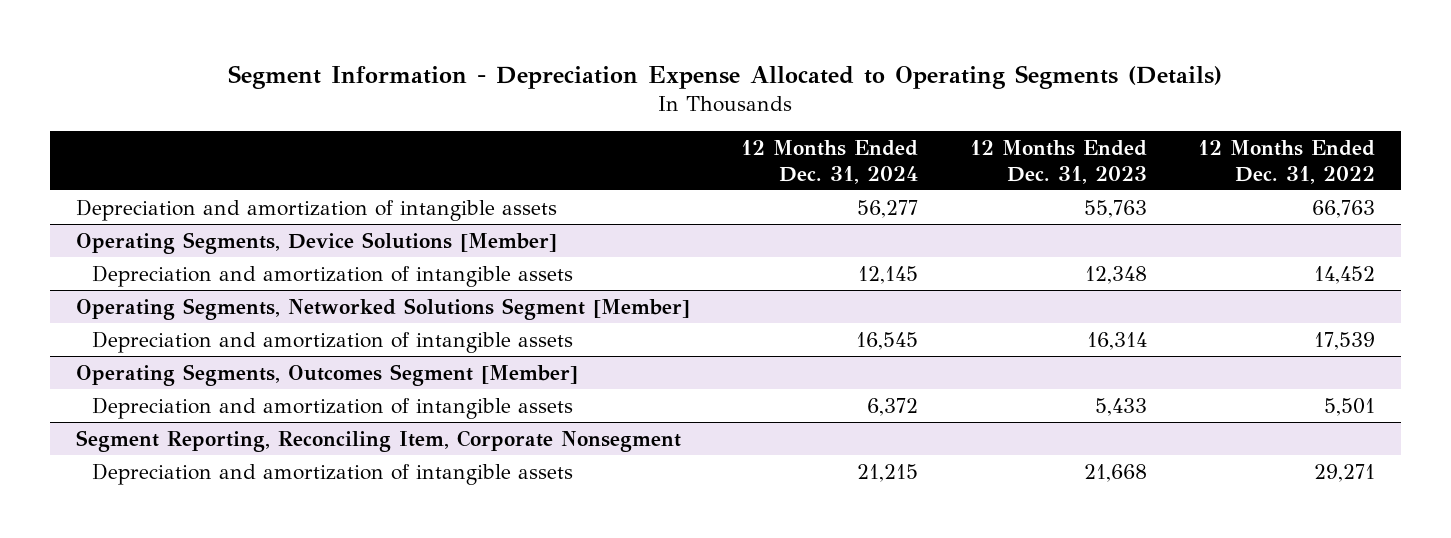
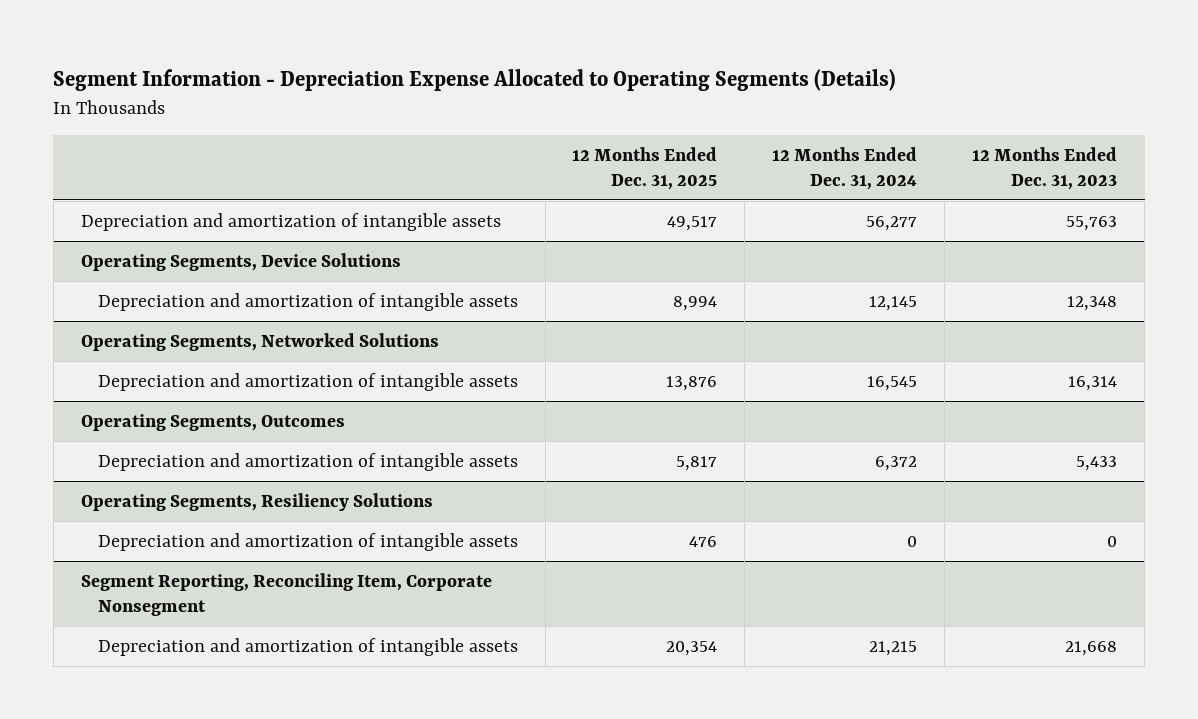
[1198,139,1376,184] 12 Months Ended Dec. 31, 2022 -> none
none -> [572,146,718,190] 12 Months Ended Dec. 31, 2025
[75,231,557,254] Operating Segments, Device Solutions [Member] -> [80,253,401,272] Operating Segments, Device Solutions
[75,297,690,320] Operating Segments, Networked Solutions Segment [Member] -> [80,333,439,352] Operating Segments, Networked Solutions
[75,363,578,386] Operating Segments, Outcomes Segment [Member] -> [80,414,345,432] Operating Segments, Outcomes
none -> [80,493,433,512] Operating Segments, Resiliency Solutions
none -> [97,533,518,552] Depreciation and amortization of intangible assets

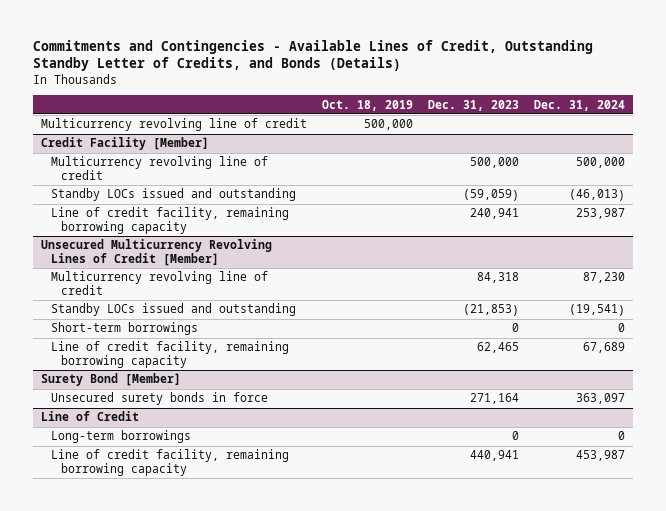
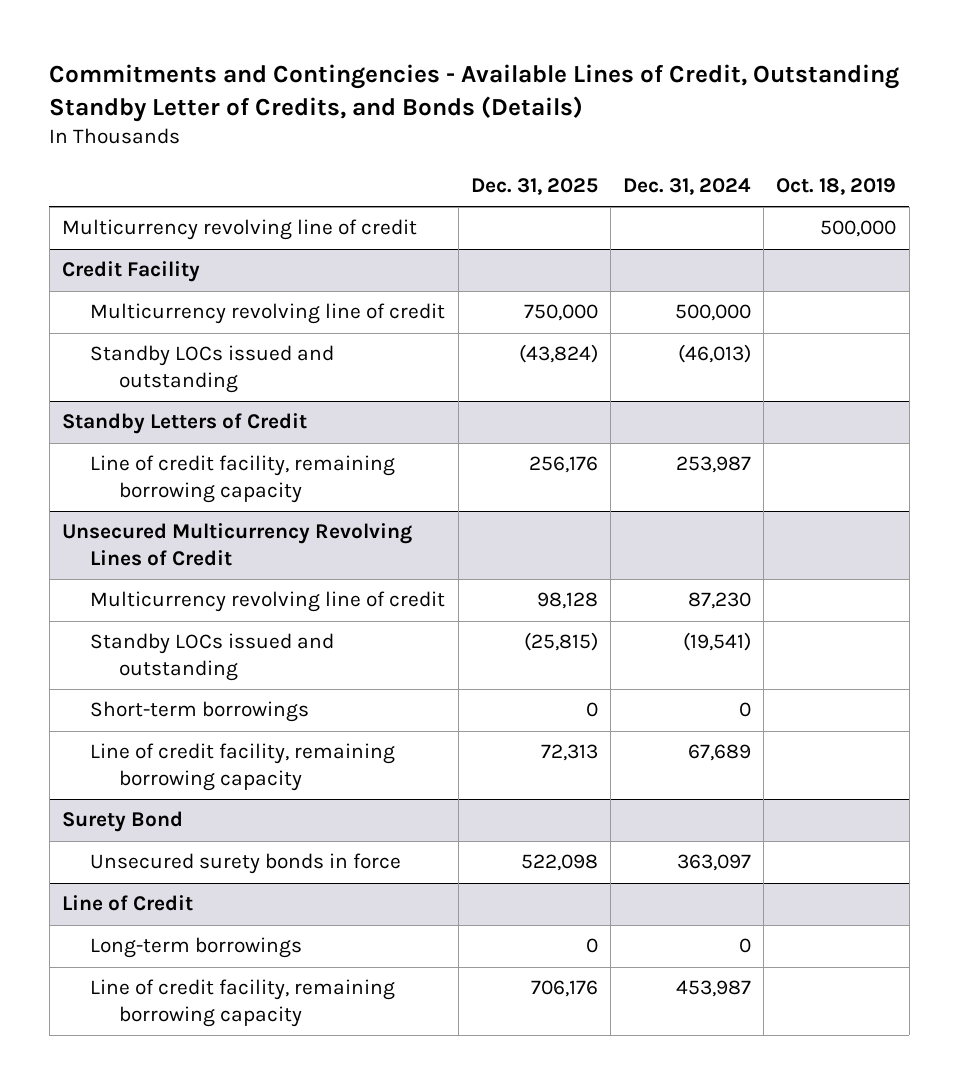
[427,99,519,111] Dec. 31, 2023 -> none
none -> [470,177,598,195] Dec. 31, 2025
[40,137,209,151] Credit Facility [Member] -> [61,261,200,283] Credit Facility
none -> [61,413,307,435] Standby Letters of Credit
[40,239,272,267] Unsecured Multicurrency Revolving Lines of Credit [Member] -> [61,523,412,566] Unsecured Multicurrency Revolving Lines of Credit
[40,373,181,387] Surety Bond [Member] -> [61,811,183,833] Surety Bond

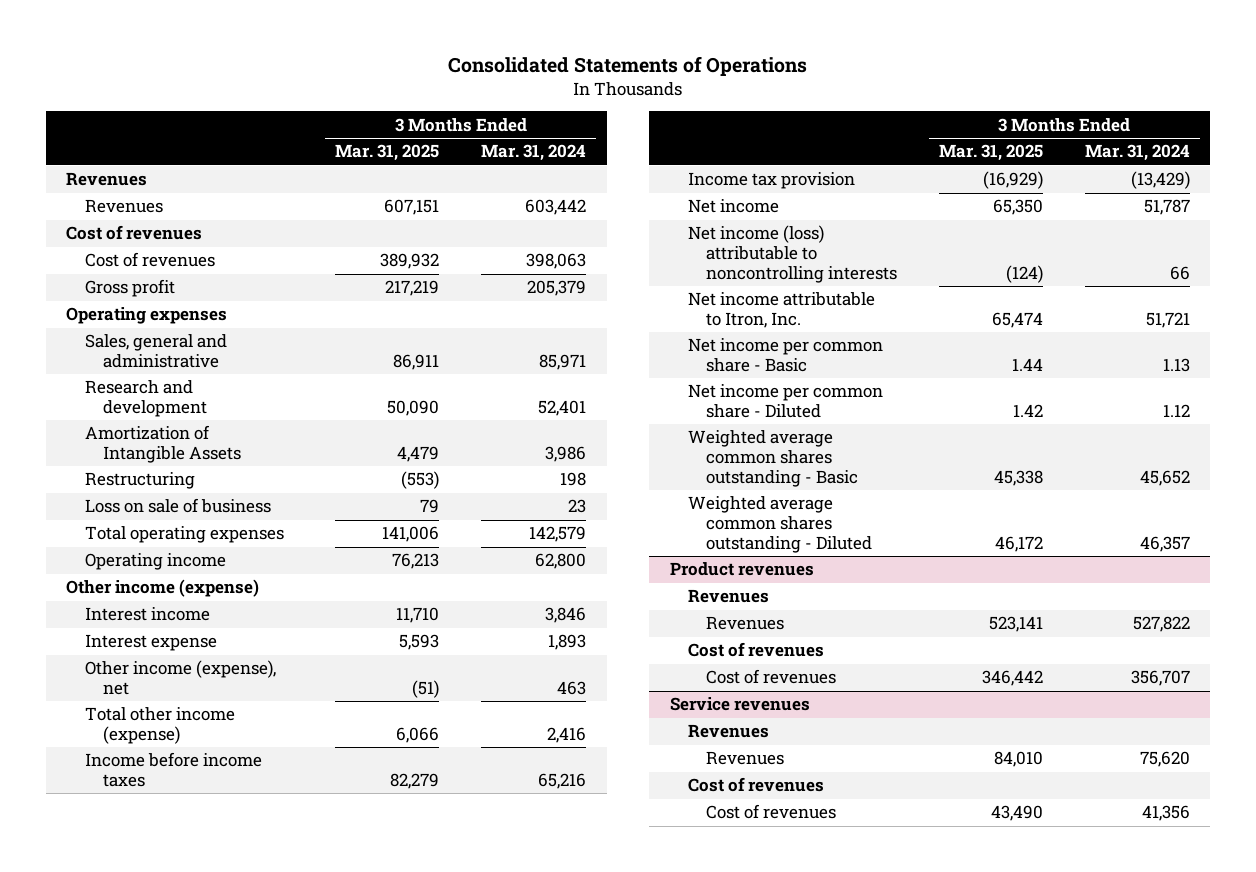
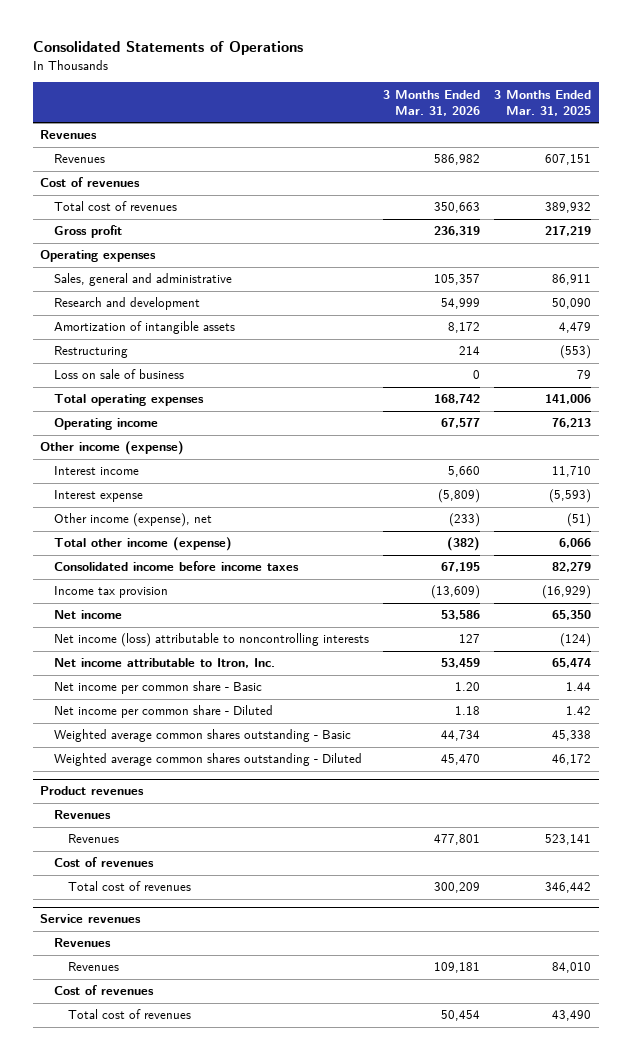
[481,144,587,162] Mar. 31, 2024 -> none
none -> [383,89,481,116] 3 Months Ended Mar. 31, 2026
[84,252,215,268] Cost of revenues -> [53,201,177,212] Total cost of revenues
[84,425,241,464] Amortization of Intangible Assets -> [53,321,235,335] Amortization of intangible assets
[399,634,440,651] 5,593 -> [549,489,592,504] (5,593)
[84,752,262,788] Income before income taxes -> [53,561,299,572] Consolidated income before income taxes
[706,669,837,685] Cost of revenues -> [67,881,191,892] Total cost of revenues
[706,804,837,820] Cost of revenues -> [67,1009,191,1020] Total cost of revenues

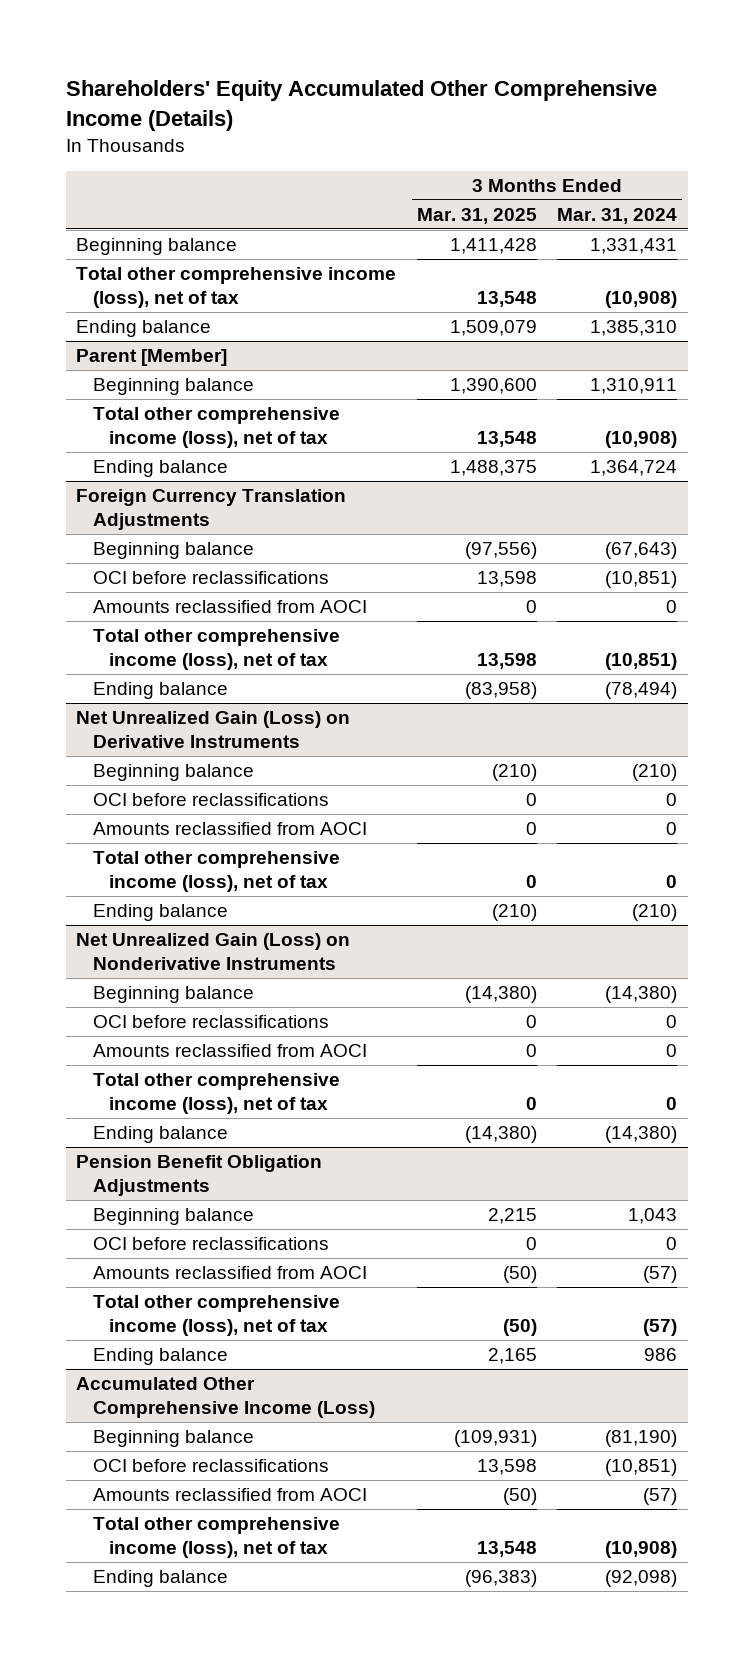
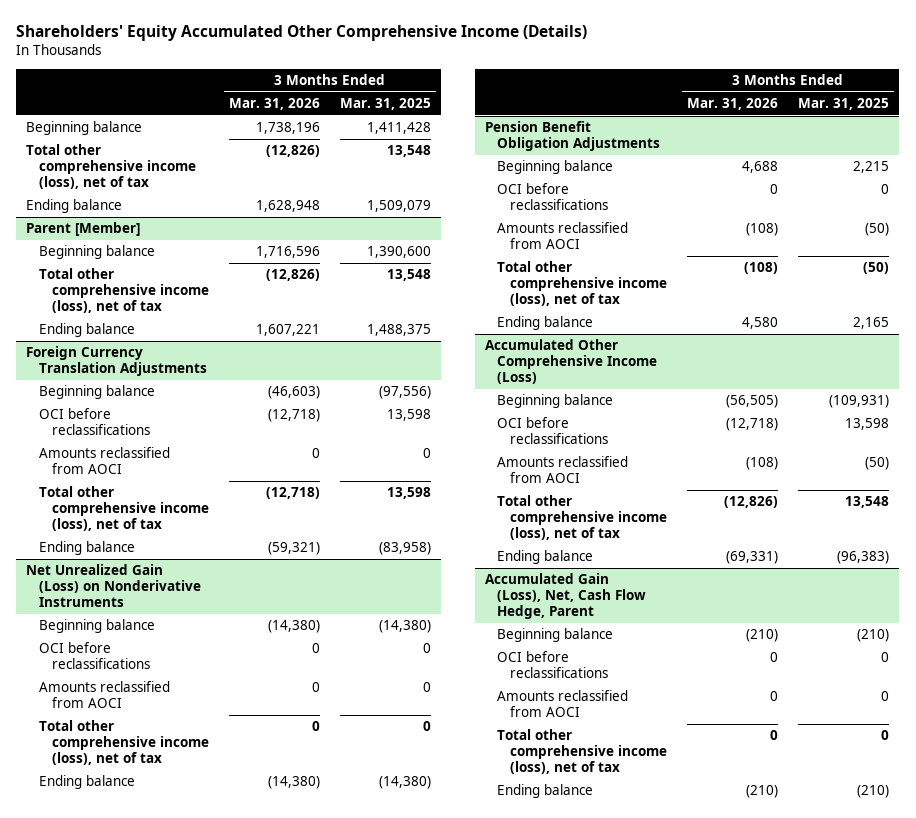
[557,207,678,224] Mar. 31, 2024 -> none
none -> [229,98,321,111] Mar. 31, 2026
[76,711,351,749] Net Unrealized Gain (Loss) on Derivative Instruments -> none
[92,764,254,782] Beginning balance -> none
[92,793,329,807] OCI before reclassifications -> none
[92,822,367,836] Amounts reclassified from AOCI -> none
[92,851,340,893] Total other comprehensive income (loss), net of tax -> none
[92,904,228,922] Ending balance -> none
none -> [484,573,647,619] Accumulated Gain (Loss), Net, Cash Flow Hedge, Parent
none -> [497,628,614,643] Beginning balance
none -> [497,651,609,679] OCI before reclassifications
none -> [497,690,629,718] Amounts reclassified from AOCI
none -> [497,729,668,774] Total other comprehensive income (loss), net of tax
none -> [497,784,594,799] Ending balance

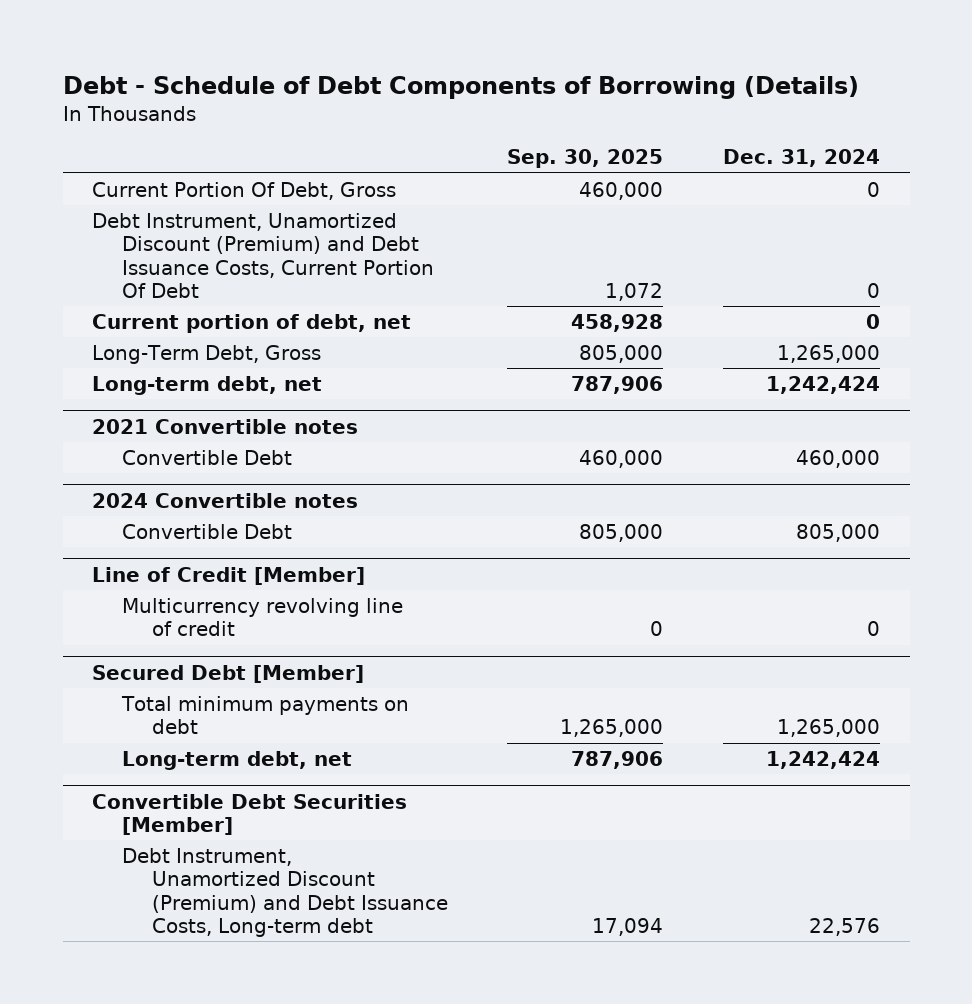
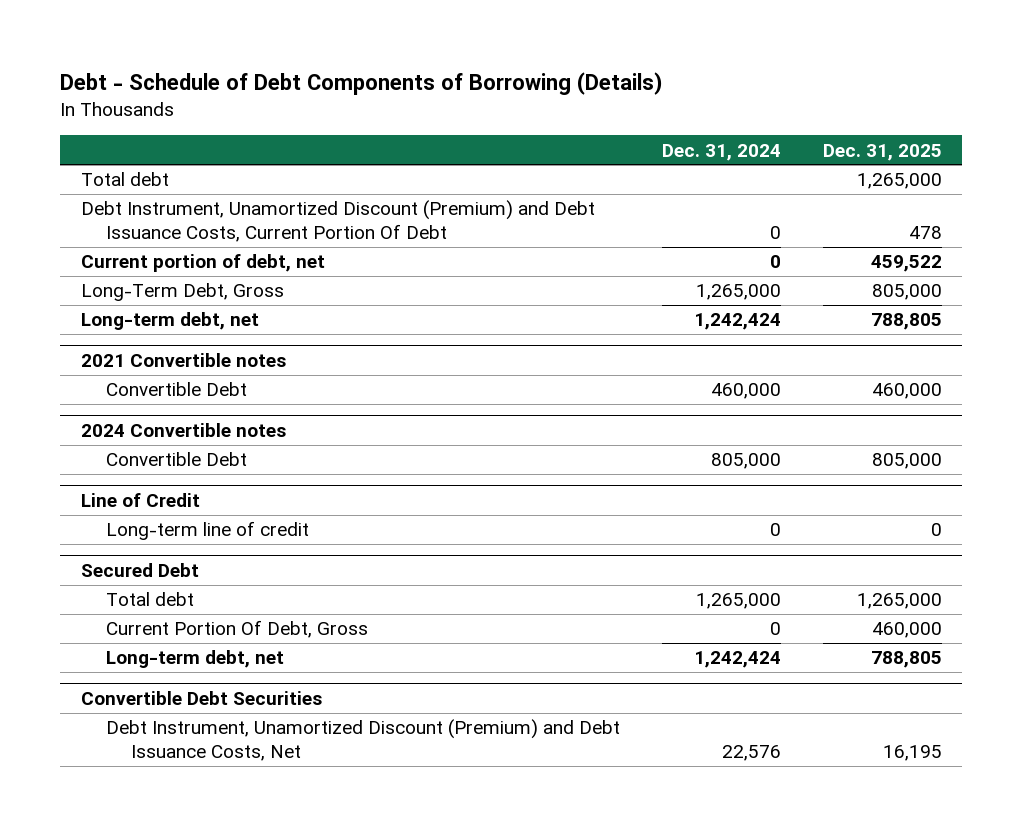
[507,149,664,169] Sep. 30, 2025 -> none
none -> [822,143,942,161] Dec. 31, 2025
[92,182,397,201] Current Portion Of Debt, Gross -> none
none -> [80,172,169,187] Total debt
[92,566,366,585] Line of Credit [Member] -> [80,493,200,508] Line of Credit
[122,598,404,637] Multicurrency revolving line of credit -> [106,521,310,541] Long-term line of credit
[92,664,365,683] Secured Debt [Member] -> [80,563,199,578] Secured Debt
[121,696,410,735] Total minimum payments on debt -> [106,592,195,607] Total debt
none -> [106,620,369,639] Current Portion Of Debt, Gross
[92,793,408,836] Convertible Debt Securities [Member] -> [80,691,322,706] Convertible Debt Securities
[122,848,448,937] Debt Instrument, Unamortized Discount (Premium) and Debt Issuance Costs, Long-term debt -> [106,719,621,761] Debt Instrument, Unamortized Discount (Premium) and Debt Issuance Costs, Net

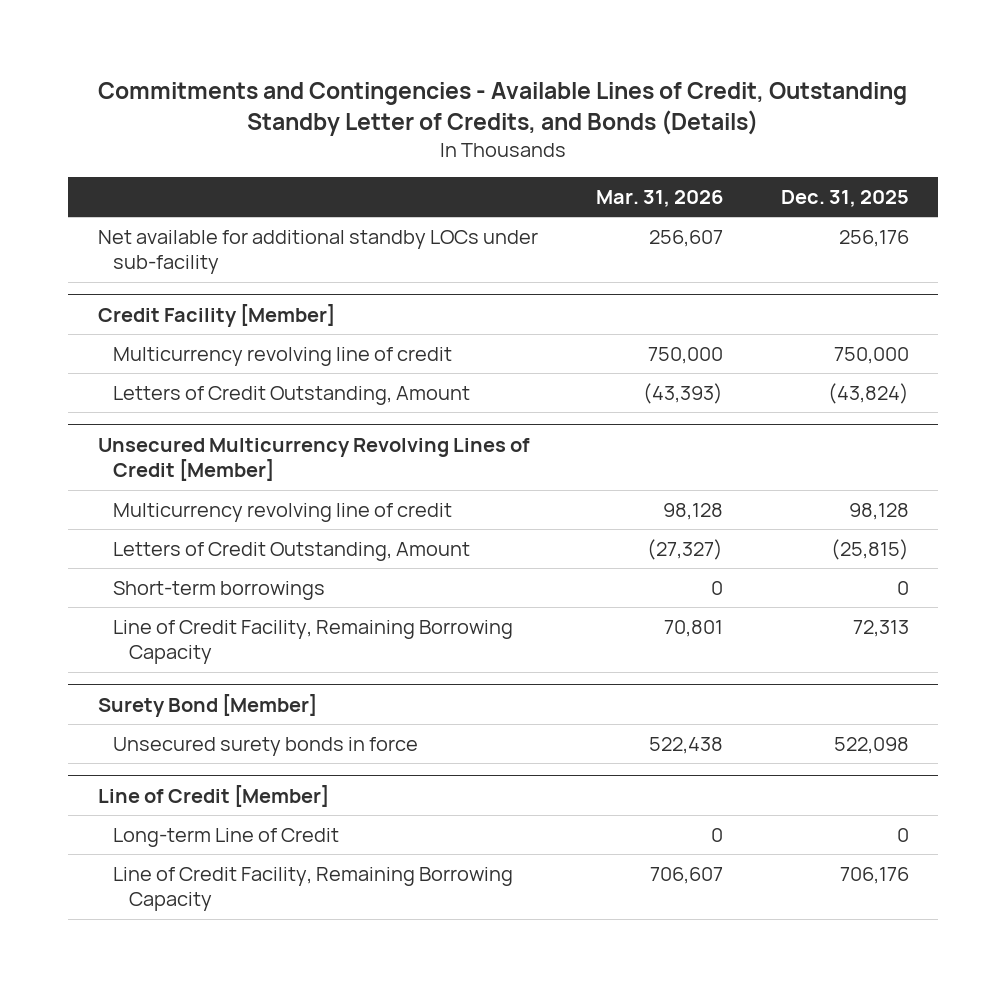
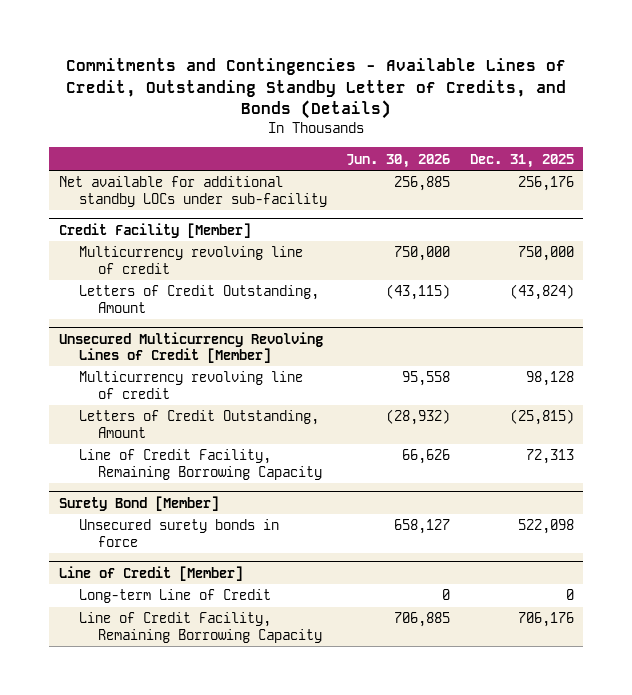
[595,189,723,207] Mar. 31, 2026 -> none
none -> [346,153,451,168] Jun. 30, 2026
[113,580,326,600] Short-term borrowings -> none

